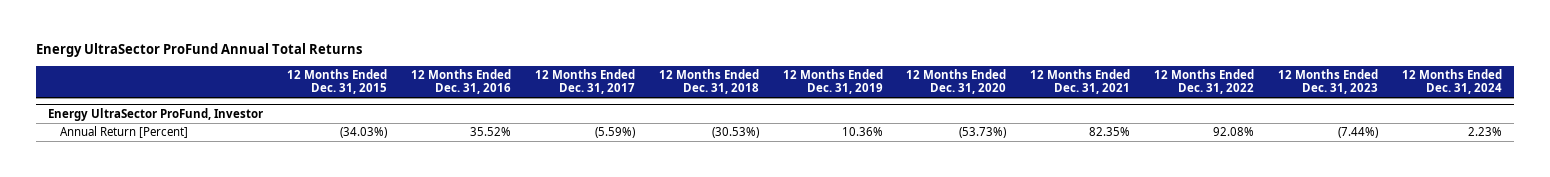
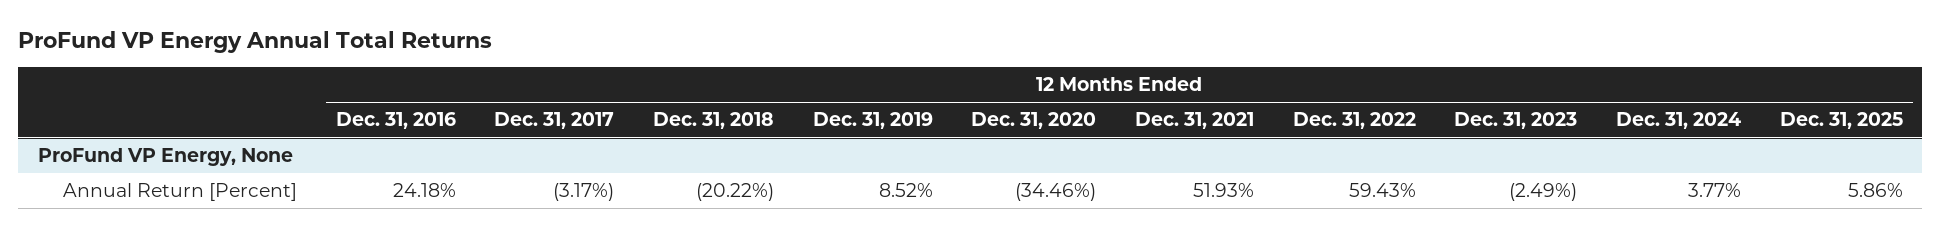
[36,43,363,58] Energy UltraSector ProFund Annual Total Returns -> [18,31,493,54] ProFund VP Energy Annual Total Returns
[287,68,388,95] 12 Months Ended Dec. 31, 2015 -> none
none -> [1779,112,1903,130] Dec. 31, 2025
[48,107,264,121] Energy UltraSector ProFund, Investor -> none
none -> [37,148,293,167] ProFund VP Energy, None
[470,127,512,137] 35.52% -> [392,183,456,198] 24.18%
[594,127,635,139] (5.59%) -> [553,183,615,202] (3.17%)
[711,127,759,139] (30.53%) -> [695,183,774,202] (20.22%)
[841,127,883,137] 10.36% -> [878,183,933,198] 8.52%
[959,127,1007,139] (53.73%) -> [1015,183,1097,202] (34.46%)
[1089,127,1131,137] 82.35% -> [1193,183,1255,198] 51.93%
[1213,127,1255,137] 92.08% -> [1348,183,1416,198] 59.43%
[1337,127,1378,139] (7.44%) -> [1509,183,1578,202] (2.49%)
[1467,127,1502,137] 2.23% -> [1688,183,1742,198] 3.77%

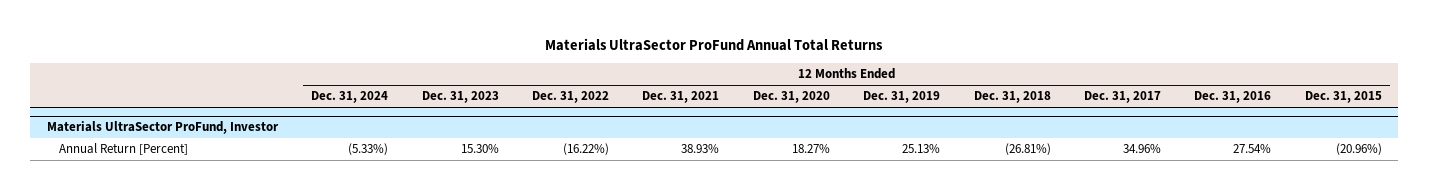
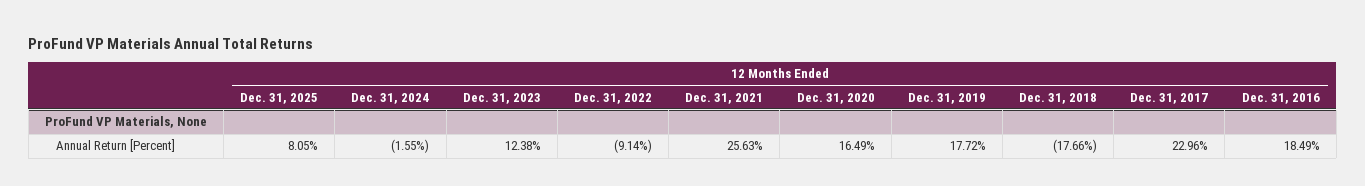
[545,38,884,52] Materials UltraSector ProFund Annual Total Returns -> [28,37,314,49] ProFund VP Materials Annual Total Returns
[1304,91,1382,104] Dec. 31, 2015 -> none
none -> [240,92,319,104] Dec. 31, 2025
[47,121,280,135] Materials UltraSector ProFund, Investor -> none
none -> [44,116,207,129] ProFund VP Materials, None
[348,143,389,156] (5.33%) -> [391,139,430,154] (1.55%)
[460,144,499,154] 15.30% -> [504,141,541,151] 12.38%
[563,143,610,156] (16.22%) -> [614,139,653,154] (9.14%)
[681,144,720,154] 38.93% -> [727,141,764,151] 25.63%
[791,144,830,154] 18.27% -> [838,141,875,151] 16.49%
[902,144,941,154] 25.13% -> [949,141,986,151] 17.72%
[1004,143,1051,156] (26.81%) -> [1053,139,1098,154] (17.66%)
[1122,144,1161,154] 34.96% -> [1172,141,1209,151] 22.96%
[1233,144,1272,154] 27.54% -> [1283,141,1320,151] 18.49%

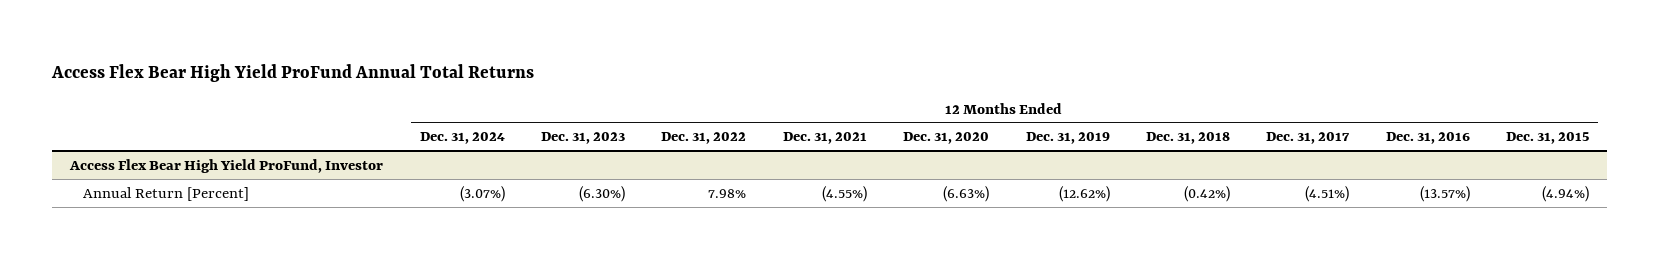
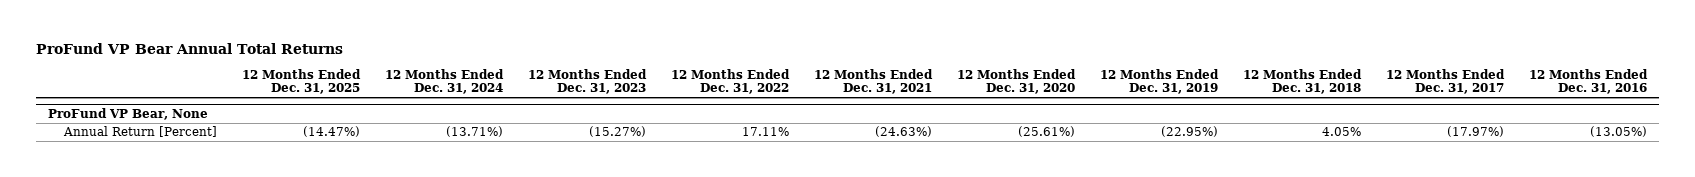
[51,64,535,83] Access Flex Bear High Yield ProFund Annual Total Returns -> [35,42,343,54] ProFund VP Bear Annual Total Returns
[1506,132,1590,145] Dec. 31, 2015 -> none
none -> [241,68,361,95] 12 Months Ended Dec. 31, 2025
[69,158,384,173] Access Flex Bear High Yield ProFund, Investor -> none
none -> [48,108,209,121] ProFund VP Bear, None
[459,185,505,202] (3.07%) -> [445,126,503,138] (13.71%)
[579,185,626,202] (6.30%) -> [588,126,646,138] (15.27%)
[708,188,747,198] 7.98% -> [741,127,789,137] 17.11%
[821,185,867,202] (4.55%) -> [874,126,932,138] (24.63%)
[943,185,990,202] (6.63%) -> [1017,126,1075,138] (25.61%)
[1058,185,1110,202] (12.62%) -> [1160,126,1218,138] (22.95%)
[1184,185,1231,202] (0.42%) -> [1321,127,1361,137] 4.05%
[1305,185,1350,202] (4.51%) -> [1446,126,1504,138] (17.97%)
[1419,185,1470,202] (13.57%) -> [1589,126,1647,138] (13.05%)

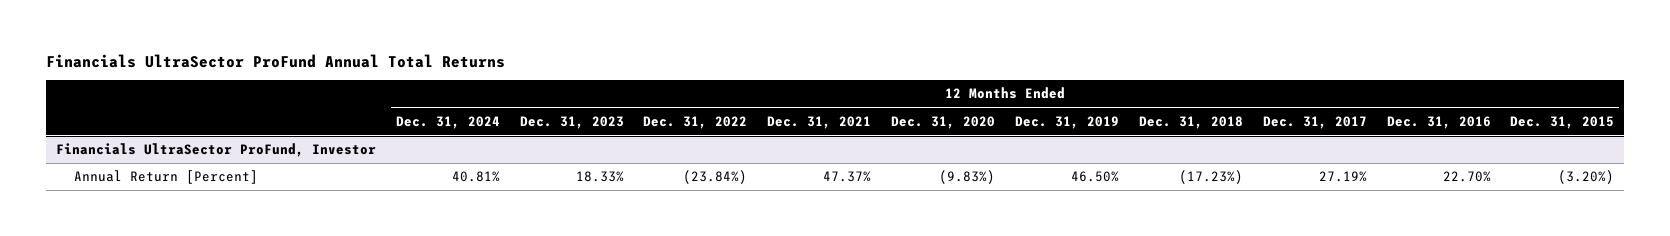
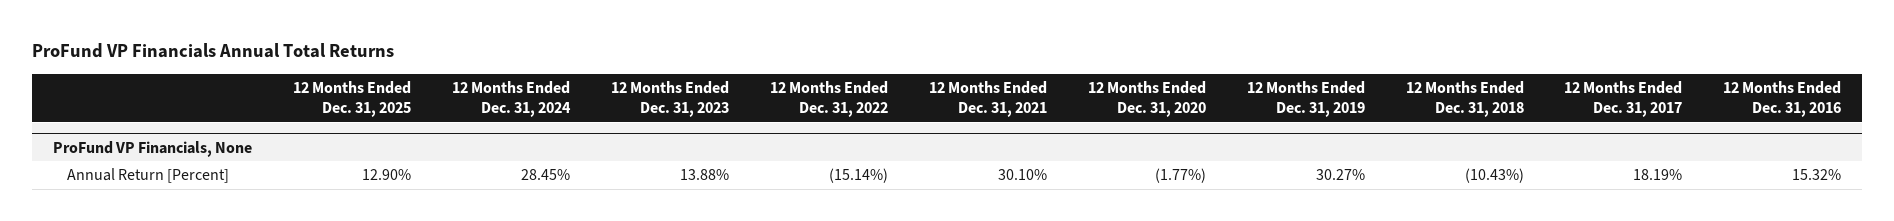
[46,53,506,68] Financials UltraSector ProFund Annual Total Returns -> [32,43,395,59] ProFund VP Financials Annual Total Returns
[1510,115,1615,129] Dec. 31, 2015 -> none
none -> [292,81,411,118] 12 Months Ended Dec. 31, 2025
[55,143,376,158] Financials UltraSector ProFund, Investor -> none
none -> [52,140,252,157] ProFund VP Financials, None
[451,171,500,183] 40.81% -> [520,169,570,181] 28.45%
[575,171,624,183] 18.33% -> [679,169,729,181] 13.88%
[683,170,748,185] (23.84%) -> [828,168,888,184] (15.14%)
[823,171,872,183] 47.37% -> [997,169,1047,181] 30.10%
[939,170,996,185] (9.83%) -> [1154,168,1206,184] (1.77%)
[1071,171,1120,183] 46.50% -> [1315,169,1365,181] 30.27%
[1178,170,1243,185] (17.23%) -> [1464,168,1524,184] (10.43%)
[1318,171,1367,183] 27.19% -> [1633,169,1683,181] 18.19%
[1442,171,1491,183] 22.70% -> [1792,169,1842,181] 15.32%

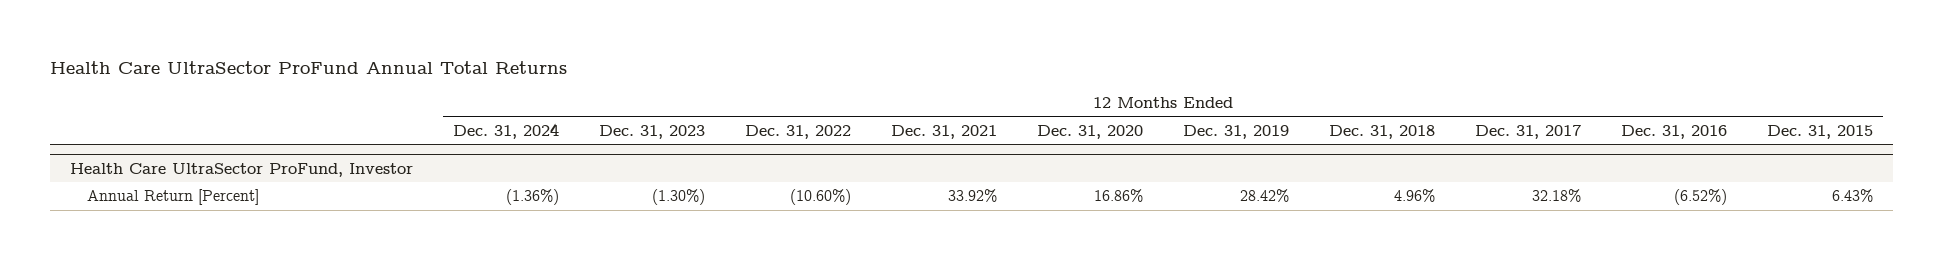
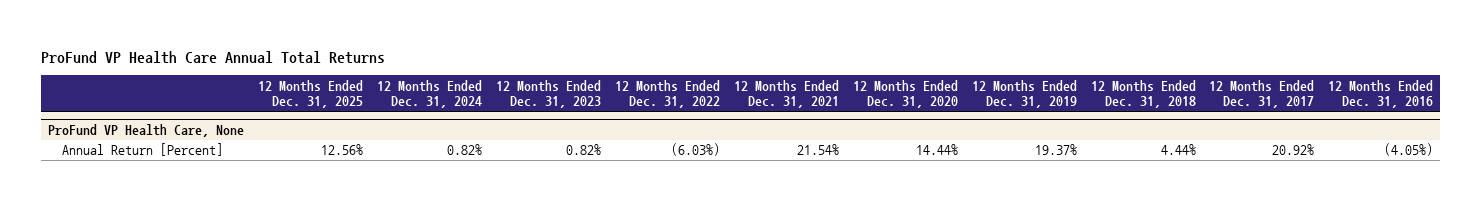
[49,60,567,74] Health Care UltraSector ProFund Annual Total Returns -> [41,51,386,65] ProFund VP Health Care Annual Total Returns
[1766,124,1873,139] Dec. 31, 2015 -> none
none -> [258,79,364,109] 12 Months Ended Dec. 31, 2025
[69,162,413,177] Health Care UltraSector ProFund, Investor -> none
none -> [48,124,245,138] ProFund VP Health Care, None
[505,189,559,206] (1.36%) -> [447,144,483,156] 0.82%
[651,189,705,206] (1.30%) -> [566,144,602,156] 0.82%
[789,189,851,206] (10.60%) -> [670,143,720,157] (6.03%)
[947,189,997,203] 33.92% -> [796,144,839,156] 21.54%
[1093,189,1143,203] 16.86% -> [915,144,958,156] 14.44%
[1239,189,1289,203] 28.42% -> [1034,144,1077,156] 19.37%
[1393,189,1435,203] 4.96% -> [1160,144,1196,156] 4.44%
[1531,189,1581,203] 32.18% -> [1272,144,1315,156] 20.92%
[1673,189,1727,206] (6.52%) -> [1384,143,1434,157] (4.05%)

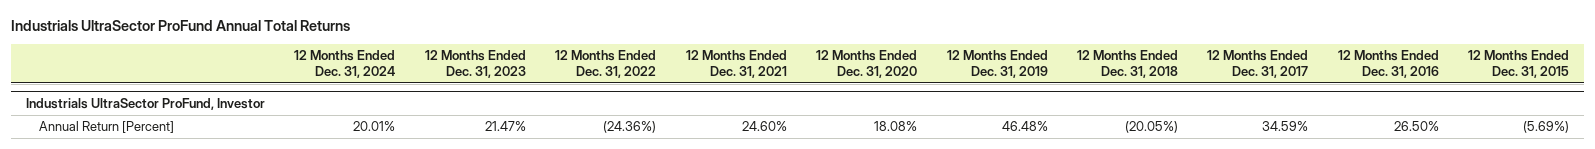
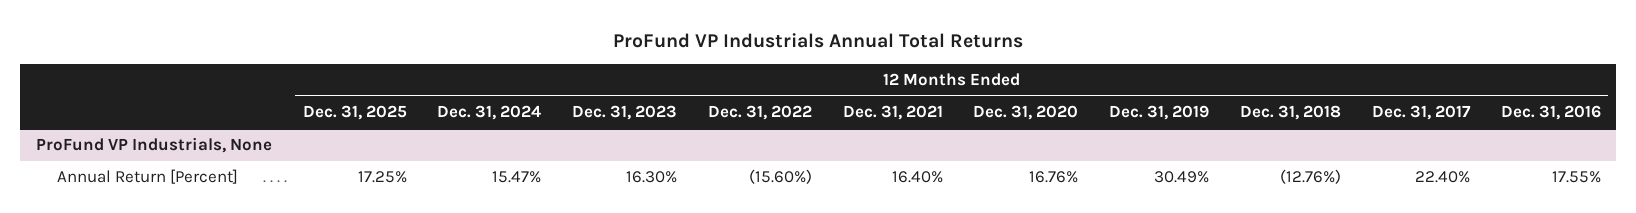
[11,20,351,32] Industrials UltraSector ProFund Annual Total Returns -> [613,32,1024,48] ProFund VP Industrials Annual Total Returns
[1468,50,1570,78] 12 Months Ended Dec. 31, 2015 -> none
none -> [302,105,407,121] Dec. 31, 2025
[26,97,266,110] Industrials UltraSector ProFund, Investor -> none
none -> [35,137,272,154] ProFund VP Industrials, None
[353,121,396,132] 20.01% -> [492,171,542,184] 15.47%
[484,121,526,132] 21.47% -> [626,171,678,184] 16.30%
[603,121,657,134] (24.36%) -> [748,169,812,185] (15.60%)
[741,121,787,132] 24.60% -> [891,171,943,184] 16.40%
[874,121,918,132] 18.08% -> [1029,171,1079,184] 16.76%
[1001,121,1048,132] 46.48% -> [1154,171,1210,184] 30.49%
[1124,121,1178,134] (20.05%) -> [1279,169,1341,185] (12.76%)
[1262,121,1309,132] 34.59% -> [1414,171,1470,184] 22.40%
[1393,121,1439,132] 26.50% -> [1551,171,1601,184] 17.55%

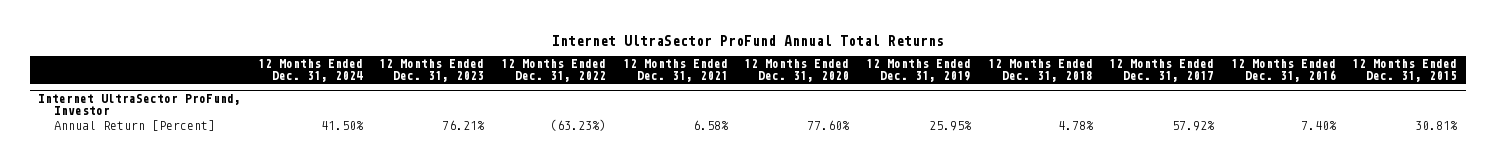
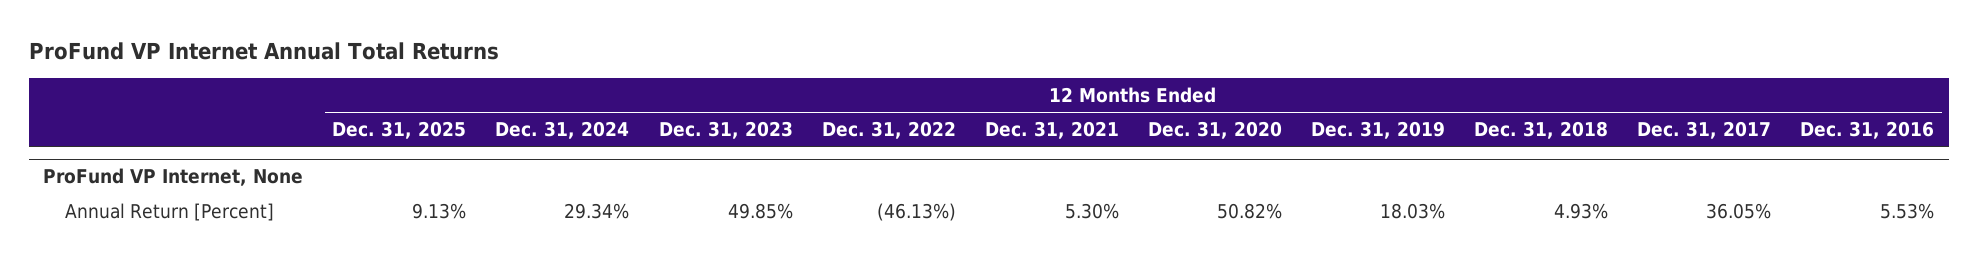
[551,34,944,46] Internet UltraSector ProFund Annual Total Returns -> [28,41,499,60] ProFund VP Internet Annual Total Returns
[1352,59,1458,83] 12 Months Ended Dec. 31, 2015 -> none
none -> [332,121,467,140] Dec. 31, 2025
[38,93,242,115] Internet UltraSector ProFund, Investor -> none
none -> [43,168,304,187] ProFund VP Internet, None
[320,121,364,131] 41.50% -> [564,203,630,220] 29.34%
[442,120,486,131] 76.21% -> [727,203,793,220] 49.85%
[550,119,607,132] (63.23%) -> [876,203,956,222] (46.13%)
[692,120,729,131] 6.58% -> [1064,203,1119,220] 5.30%
[807,120,851,131] 77.60% -> [1216,203,1282,220] 50.82%
[928,121,972,132] 25.95% -> [1380,203,1446,220] 18.03%
[1057,121,1094,131] 4.78% -> [1554,203,1609,220] 4.93%
[1172,121,1216,132] 57.92% -> [1706,203,1772,220] 36.05%
[1300,121,1337,131] 7.40% -> [1880,203,1935,220] 5.53%

